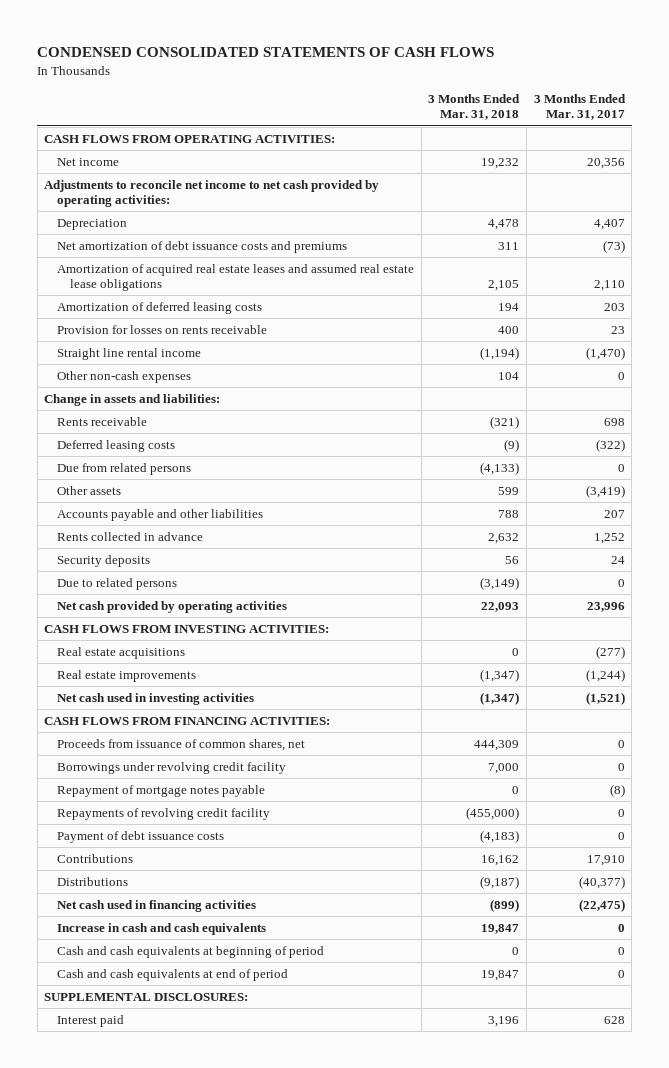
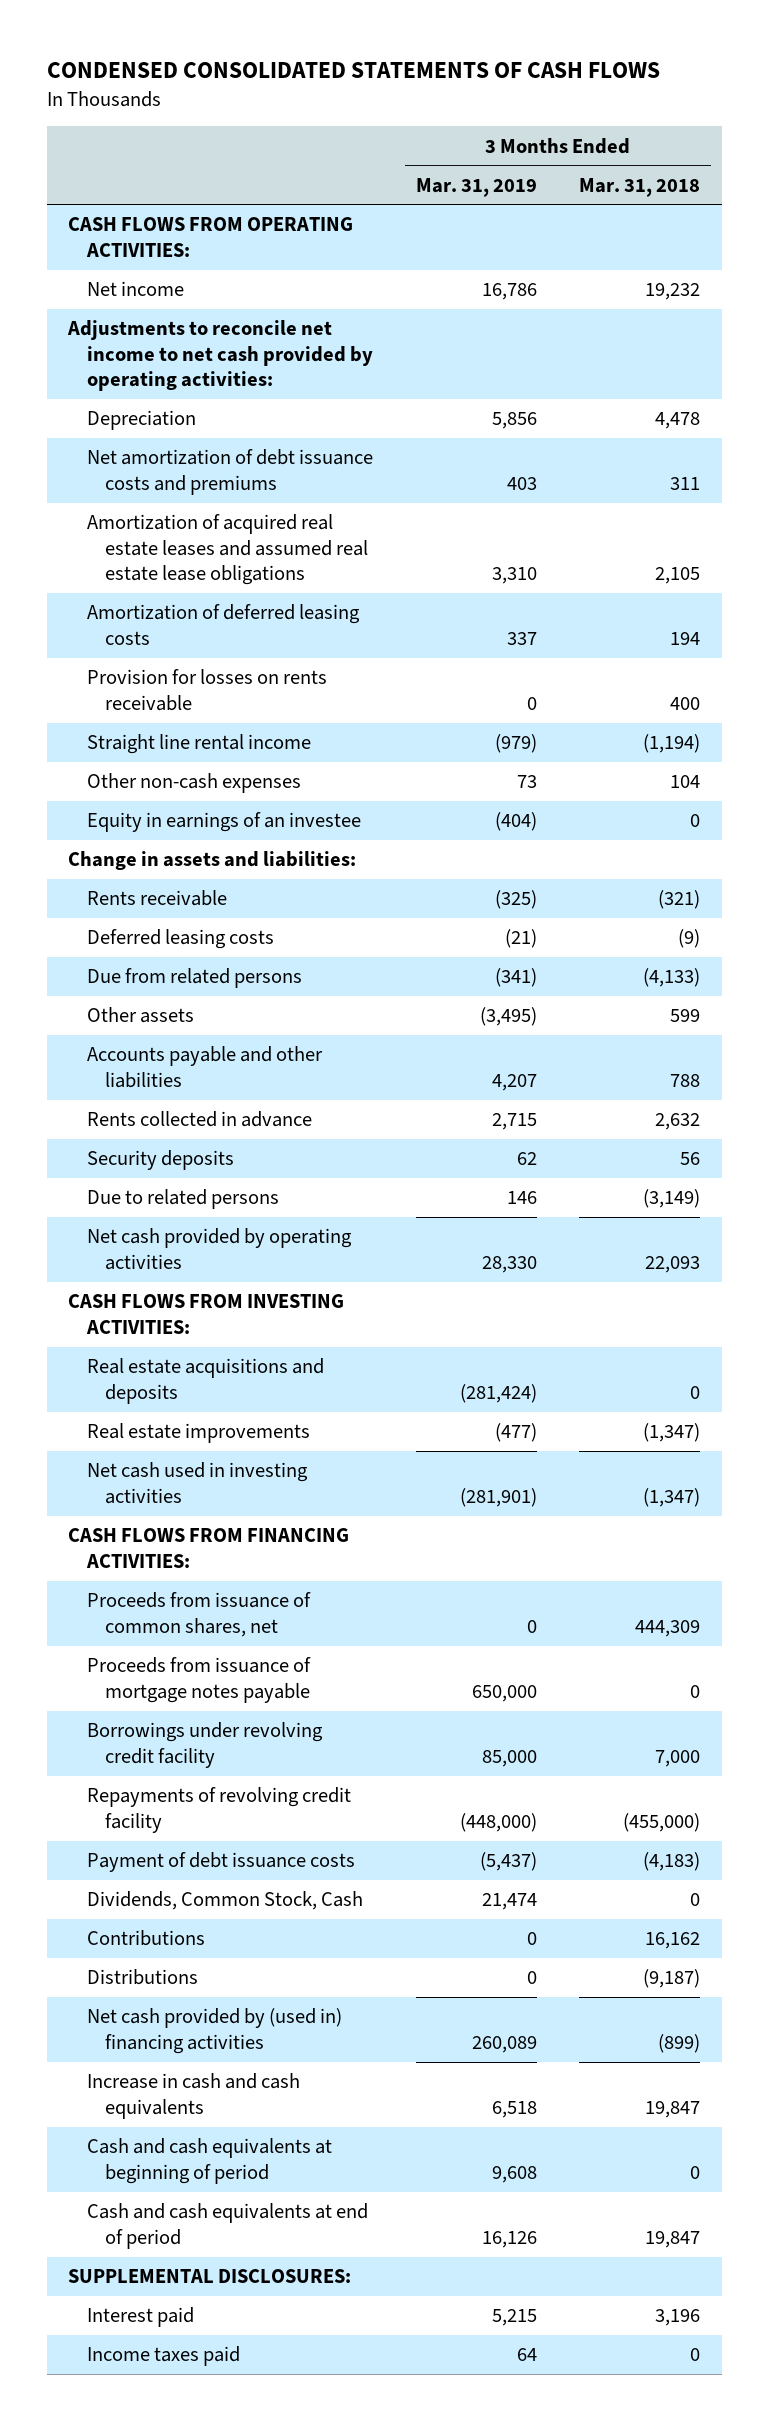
[533,94,626,121] 3 Months Ended Mar. 31, 2017 -> none
none -> [415,177,537,197] Mar. 31, 2019
none -> [86,812,361,833] Equity in earnings of an investee
[57,646,186,659] Real estate acquisitions -> [86,1358,324,1404] Real estate acquisitions and deposits
none -> [86,1657,311,1703] Proceeds from issuance of mortgage notes payable
[57,784,266,797] Repayment of mortgage notes payable -> none
none -> [86,1891,363,1911] Dividends, Common Stock, Cash
[57,899,257,912] Net cash used in financing activities -> [86,2008,342,2054] Net cash provided by (used in) financing activities
none -> [86,2346,240,2367] Income taxes paid

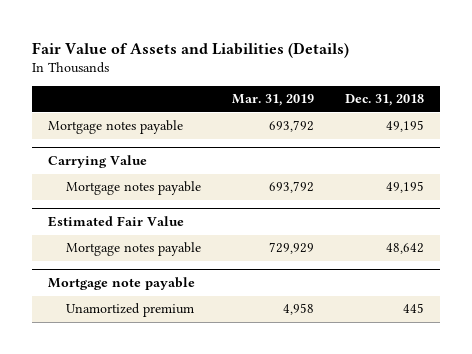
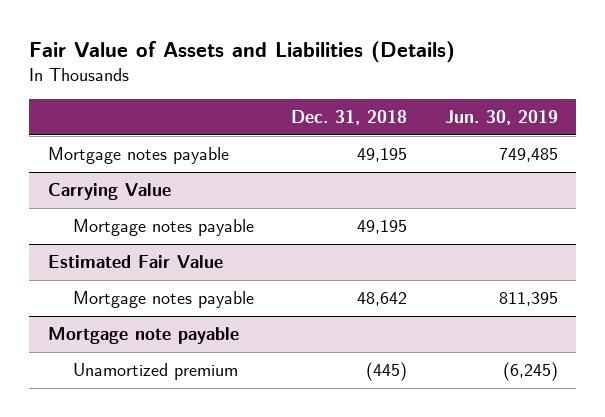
[231,94,314,107] Mar. 31, 2019 -> none
none -> [444,110,558,126] Jun. 30, 2019
[403,303,425,314] 445 -> [366,362,408,382] (445)

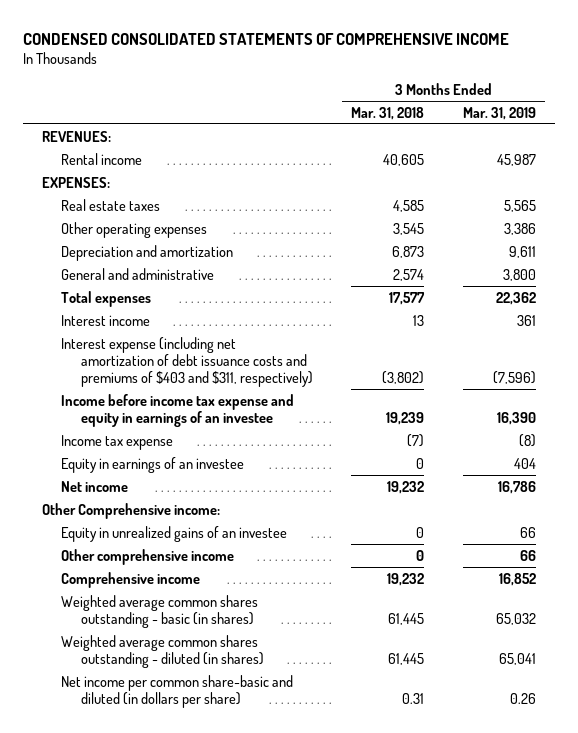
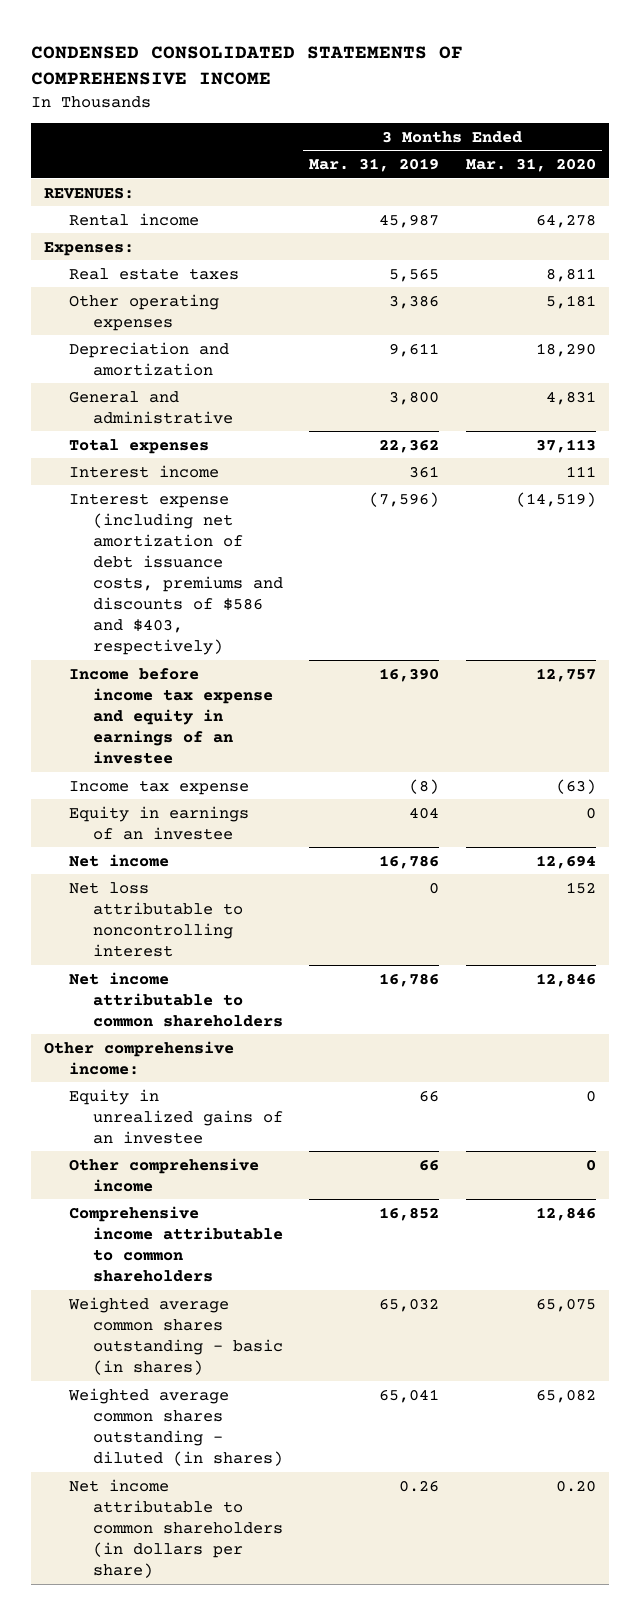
[351,106,425,120] Mar. 31, 2018 -> none
none -> [465,158,596,173] Mar. 31, 2020
[41,176,110,188] EXPENSES: -> [44,241,135,256] Expenses:
[61,336,313,387] Interest expense (including net amortization of debt issuance costs and premiums of $403 and $311, respectively) -> [68,492,283,656] Interest expense (including net amortization of debt issuance costs, premiums and discounts of $586 and $403, respectively)
none -> [68,881,243,957] Net loss attributable to noncontrolling interest
none -> [68,971,283,1027] Net income attributable to common shareholders
[41,502,220,519] Other Comprehensive income: -> [44,1040,235,1075] Other comprehensive income:
[61,571,201,588] Comprehensive income -> [68,1205,283,1282] Comprehensive income attributable to common shareholders
[61,674,294,708] Net income per common share-basic and diluted (in dollars per share) -> [68,1478,283,1578] Net income attributable to common shareholders (in dollars per share)

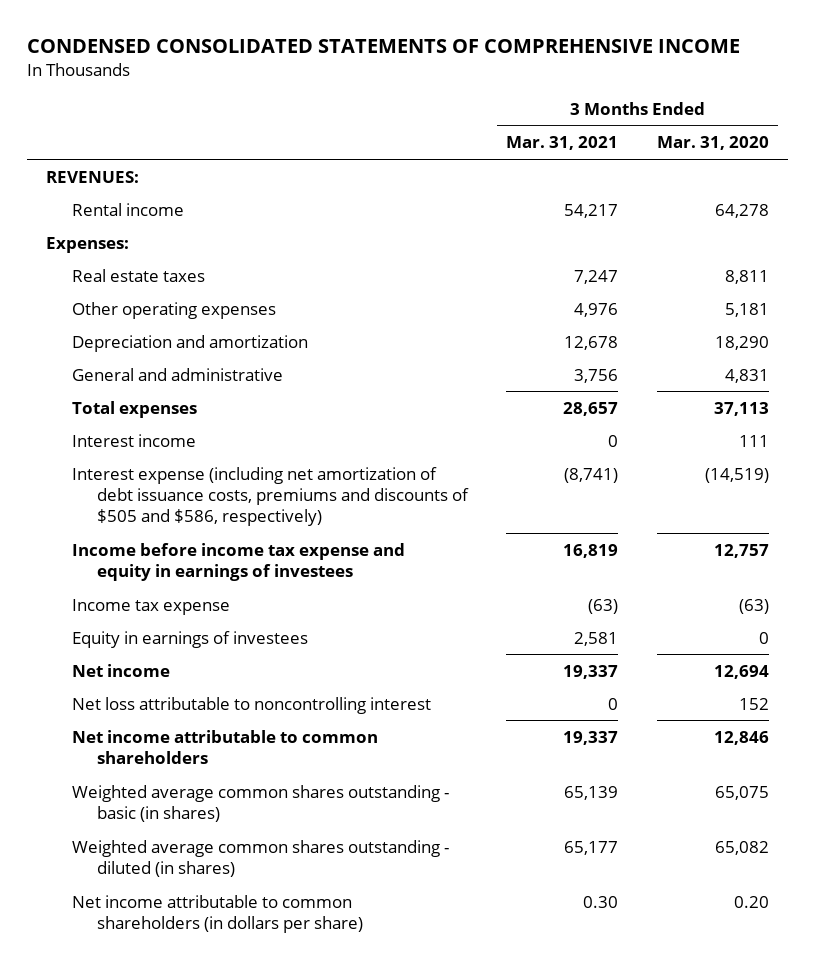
[309,158,440,173] Mar. 31, 2019 -> none
none -> [506,136,619,151] Mar. 31, 2021
[68,492,283,656] Interest expense (including net amortization of debt issuance costs, premiums and discounts of $586 and $403, respectively) -> [71,466,470,527] Interest expense (including net amortization of debt issuance costs, premiums and discounts of $505 and $586, respectively)
[68,667,273,764] Income before income tax expense and equity in earnings of an investee -> [71,542,405,581] Income before income tax expense and equity in earnings of investees
[68,805,249,840] Equity in earnings of an investee -> [71,630,308,648] Equity in earnings of investees
[44,1040,235,1075] Other comprehensive income: -> none
[68,1088,283,1144] Equity in unrealized gains of an investee -> none
[68,1157,259,1192] Other comprehensive income -> none
[68,1205,283,1282] Comprehensive income attributable to common shareholders -> none

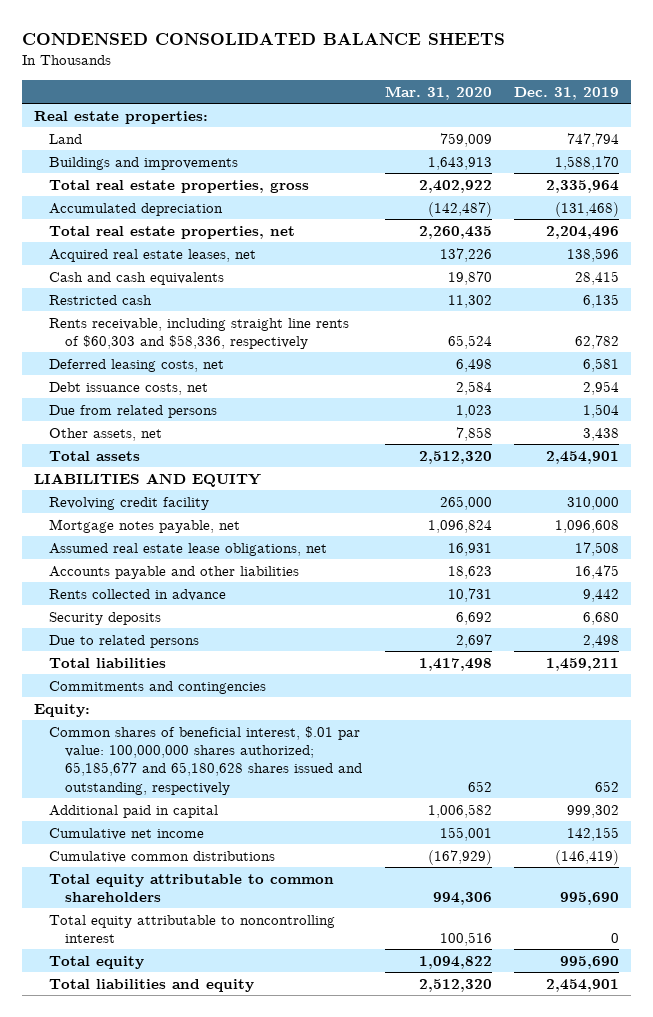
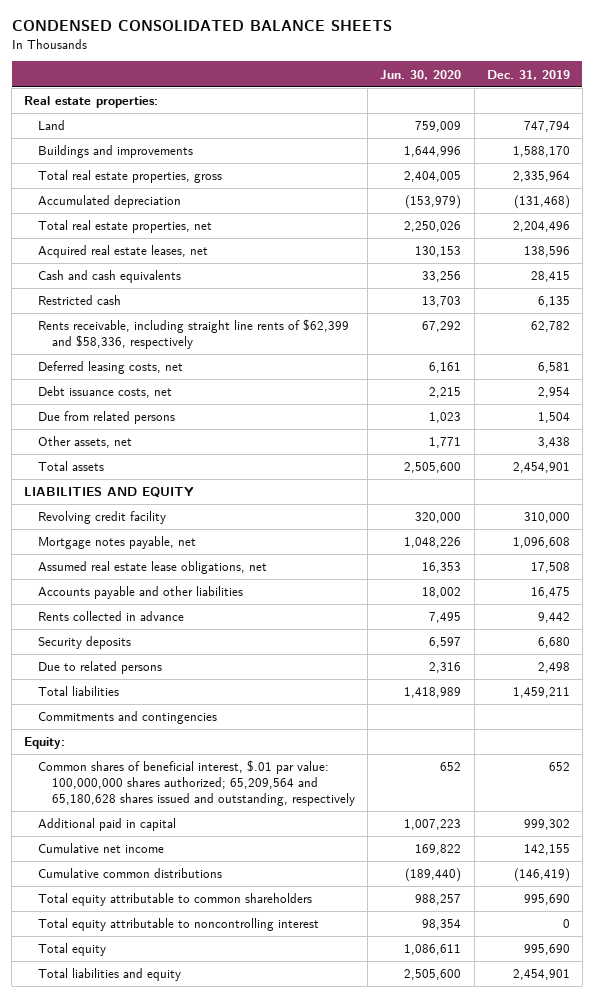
[384,85,492,100] Mar. 31, 2020 -> none
none -> [380,69,462,80] Jun. 30, 2020
[49,317,350,349] Rents receivable, including straight line rents of $60,303 and $58,336, respectively -> [38,319,350,350] Rents receivable, including straight line rents of $62,399 and $58,336, respectively
[49,725,363,795] Common shares of beneficial interest, $.01 par value: 100,000,000 shares authorized; 65,185,677 and 65,180,628 shares issued and outstanding, respectively -> [38,760,356,807] Common shares of beneficial interest, $.01 par value: 100,000,000 shares authorized; 65,209,564 and 65,180,628 shares issued and outstanding, respectively

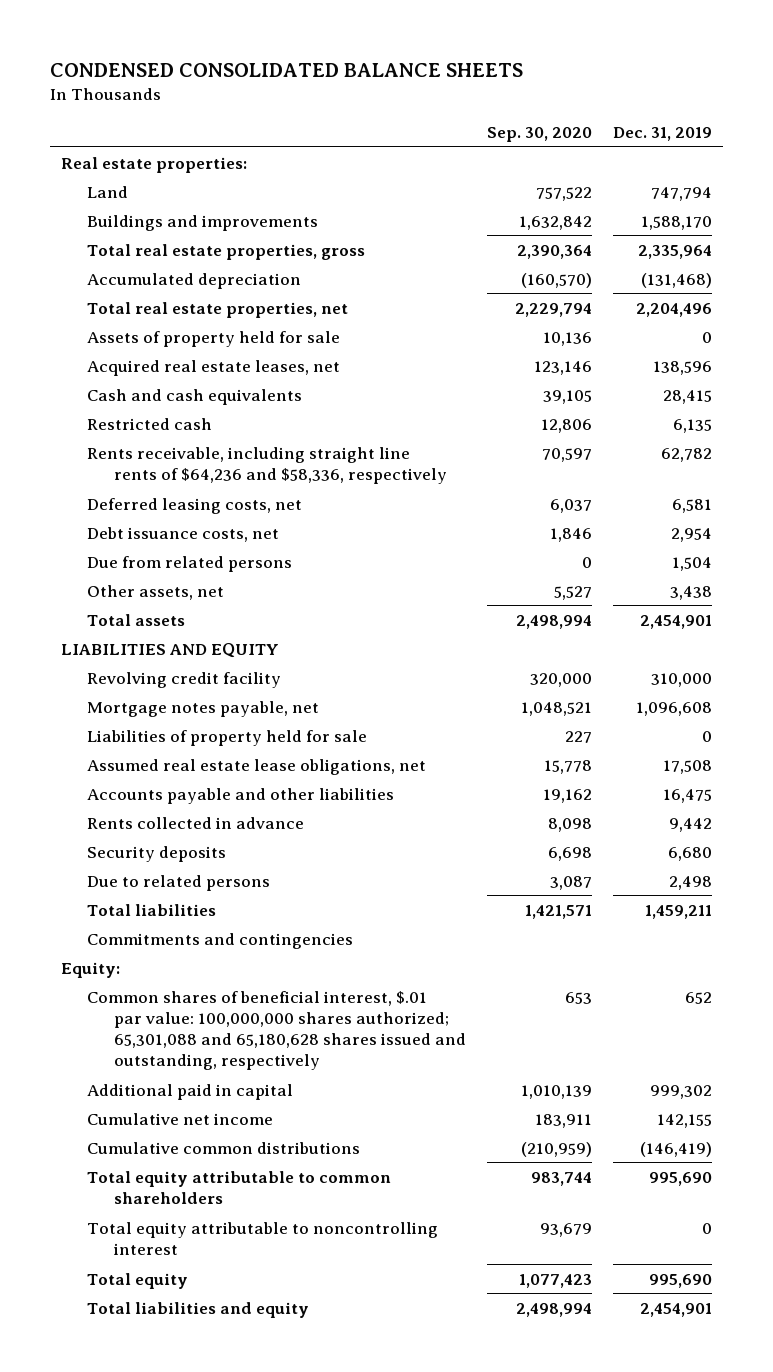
[380,69,462,80] Jun. 30, 2020 -> none
none -> [487,126,593,142] Sep. 30, 2020
none -> [87,330,341,347] Assets of property held for sale
[38,319,350,350] Rents receivable, including straight line rents of $62,399 and $58,336, respectively -> [87,446,447,484] Rents receivable, including straight line rents of $64,236 and $58,336, respectively
none -> [87,729,368,746] Liabilities of property held for sale
[38,760,356,807] Common shares of beneficial interest, $.01 par value: 100,000,000 shares authorized; 65,209,564 and 65,180,628 shares issued and outstanding, respectively -> [87,990,466,1071] Common shares of beneficial interest, $.01 par value: 100,000,000 shares authorized; 65,301,088 and 65,180,628 shares issued and outstanding, respectively

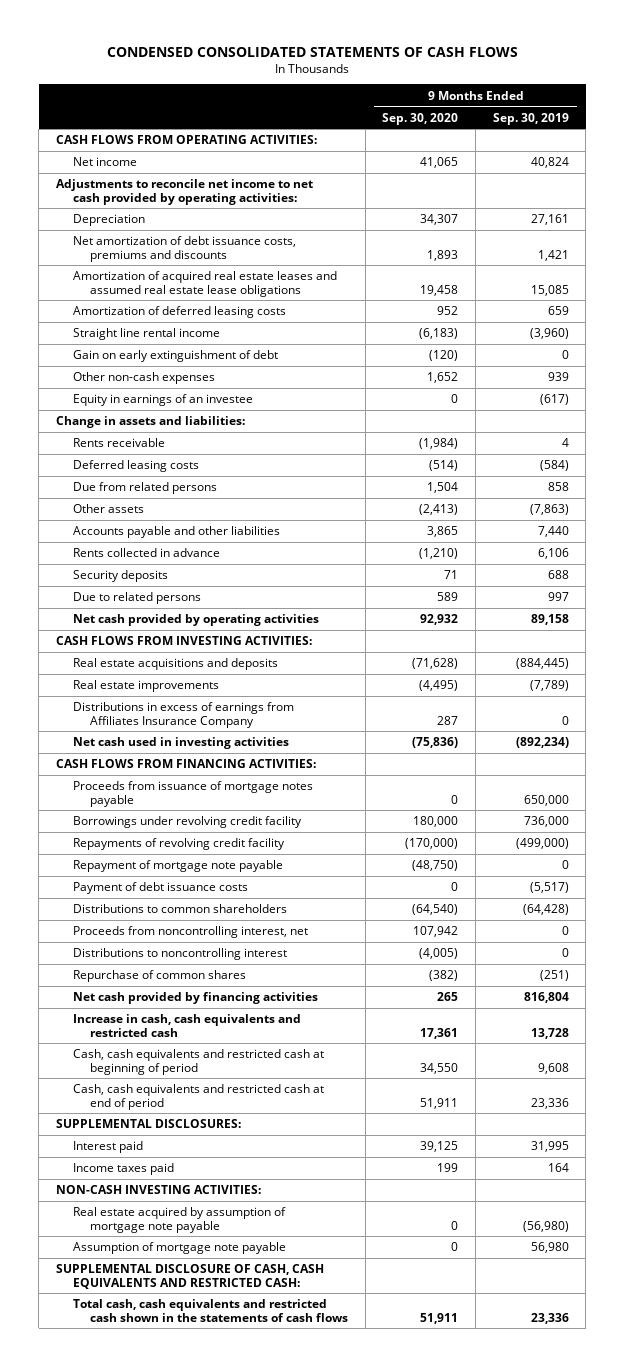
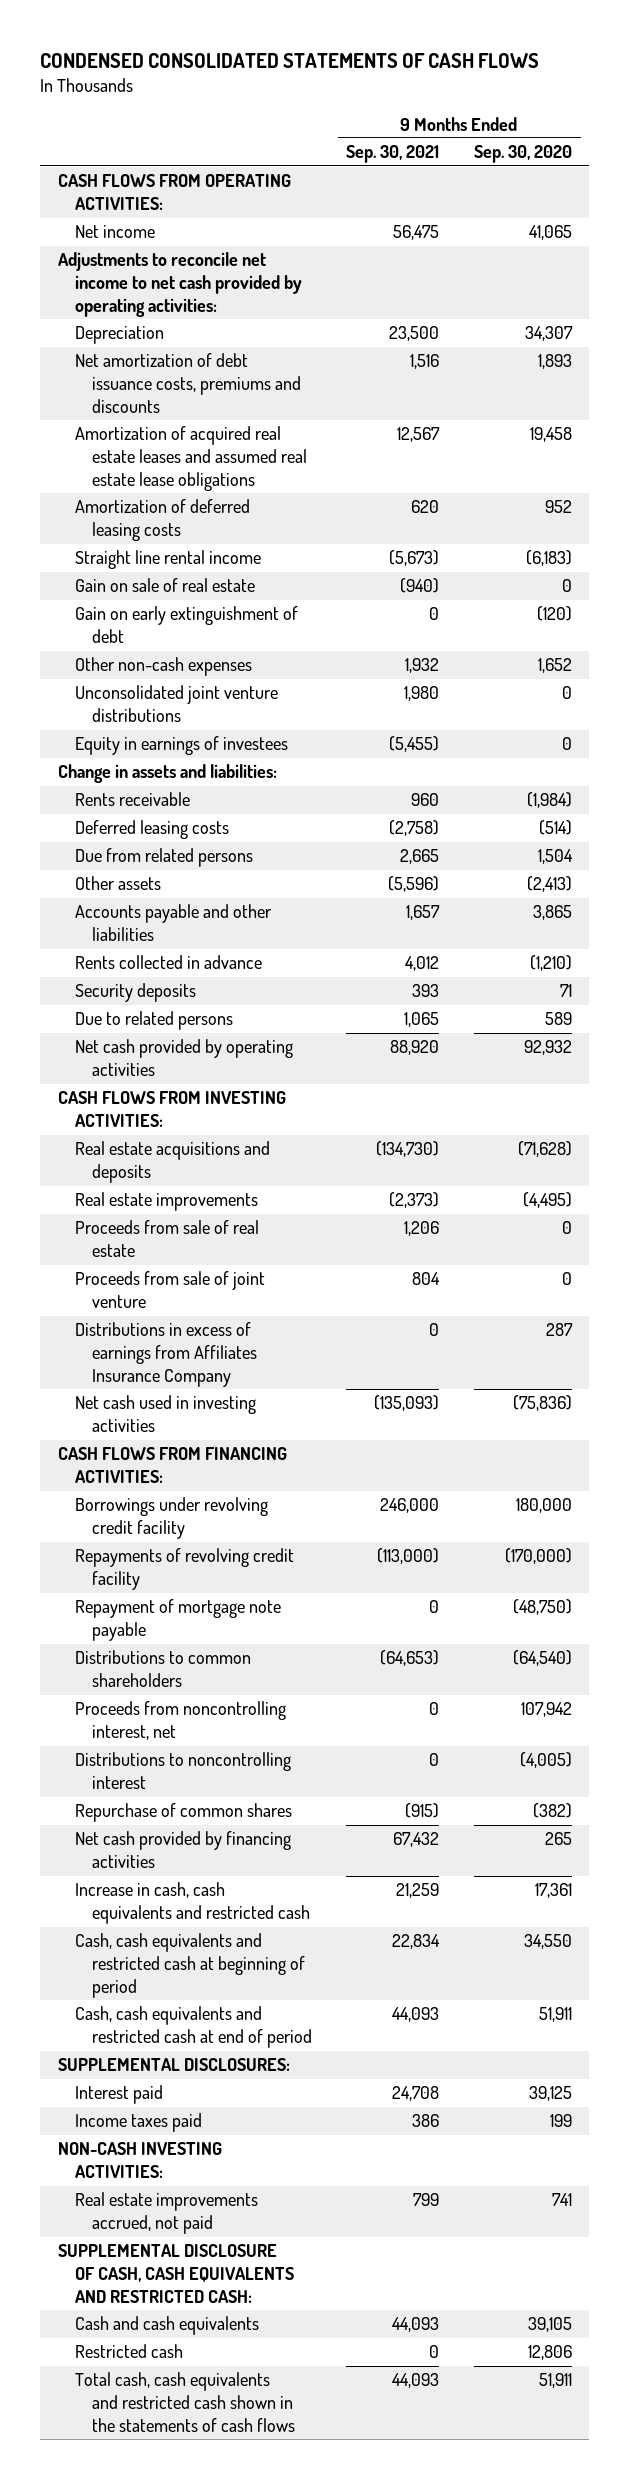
[492,112,569,125] Sep. 30, 2019 -> none
none -> [346,145,440,164] Sep. 30, 2021
none -> [74,578,255,593] Gain on sale of real estate
none -> [74,685,278,723] Unconsolidated joint venture distributions
[73,394,254,407] Equity in earnings of an investee -> [74,736,288,756] Equity in earnings of investees
none -> [74,1220,259,1258] Proceeds from sale of real estate
none -> [74,1271,265,1309] Proceeds from sale of joint venture
[73,781,314,807] Proceeds from issuance of mortgage notes payable -> none
[73,882,249,895] Payment of debt issuance costs -> none
[73,1207,287,1233] Real estate acquired by assumption of mortgage note payable -> none
[73,1242,287,1255] Assumption of mortgage note payable -> none
none -> [74,2192,258,2235] Real estate improvements accrued, not paid
none -> [74,2316,259,2336] Cash and cash equivalents
none -> [74,2344,183,2359] Restricted cash

